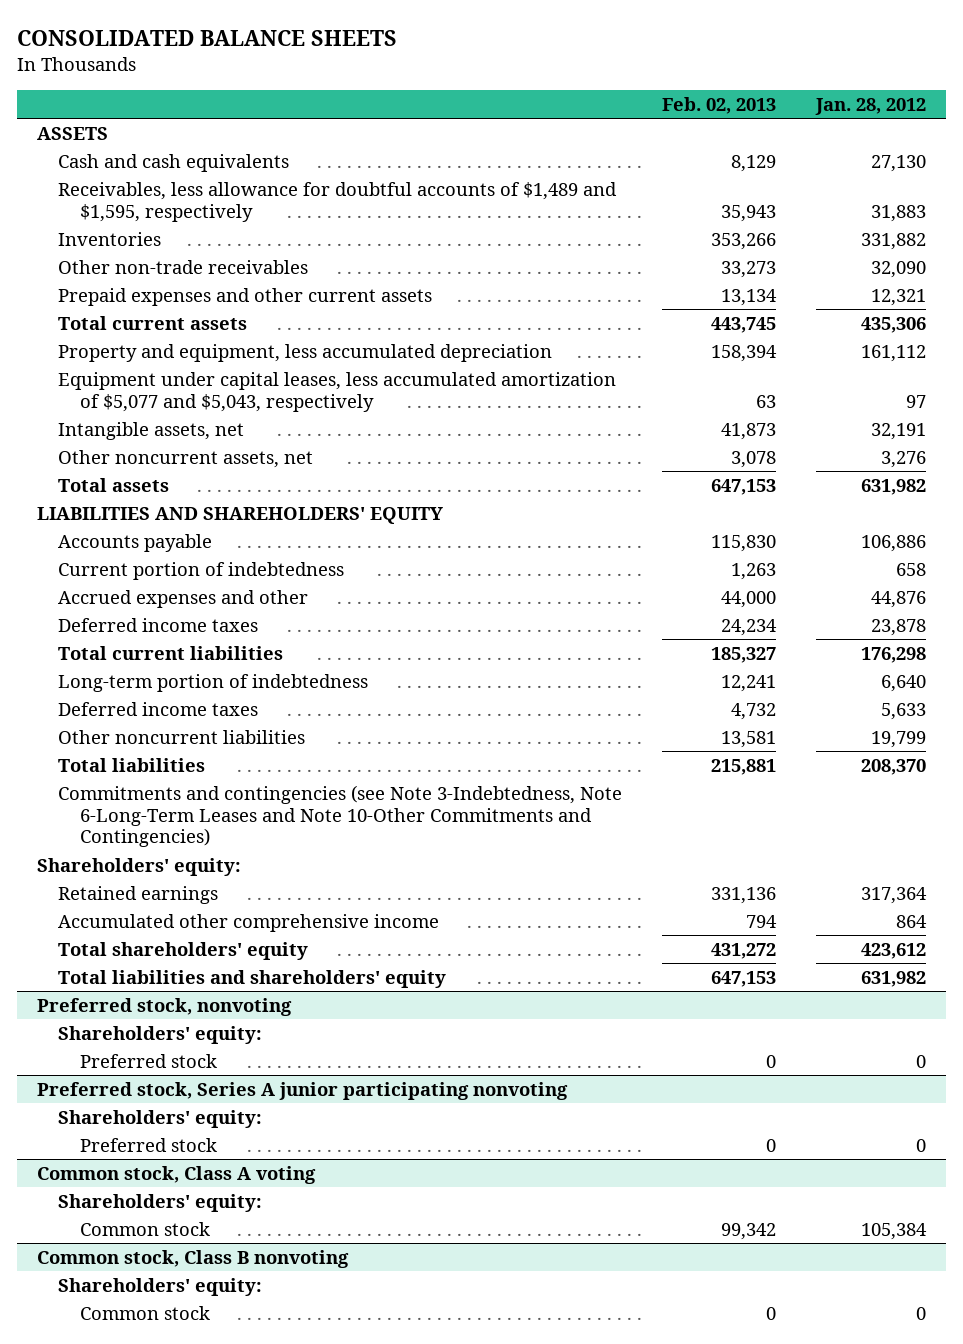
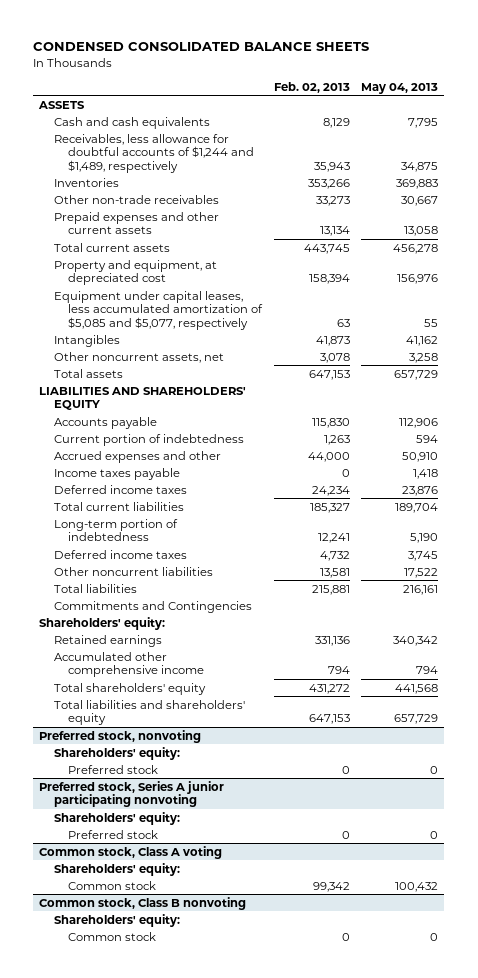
[16,29,397,46] CONSOLIDATED BALANCE SHEETS -> [33,42,370,52] CONDENSED CONSOLIDATED BALANCE SHEETS
[815,97,927,115] Jan. 28, 2012 -> none
none -> [361,82,439,94] May 04, 2013
[58,181,618,222] Receivables, less allowance for doubtful accounts of $1,489 and $1,595, respectively -> [53,133,255,173] Receivables, less allowance for doubtful accounts of $1,244 and $1,489, respectively
[58,343,553,362] Property and equipment, less accumulated depreciation -> [53,259,217,286] Property and equipment, at depreciated cost
[58,371,617,412] Equipment under capital leases, less accumulated amortization of $5,077 and $5,043, respectively -> [53,290,264,330] Equipment under capital leases, less accumulated amortization of $5,085 and $5,077, respectively
[58,421,245,440] Intangible assets, net -> [53,334,120,347] Intangibles
none -> [53,467,180,480] Income taxes payable
[58,784,623,848] Commitments and contingencies (see Note 3-Indebtedness, Note 6-Long-Term Leases and Note 10-Other Commitments and Contingencies) -> [53,600,252,613] Commitments and Contingencies

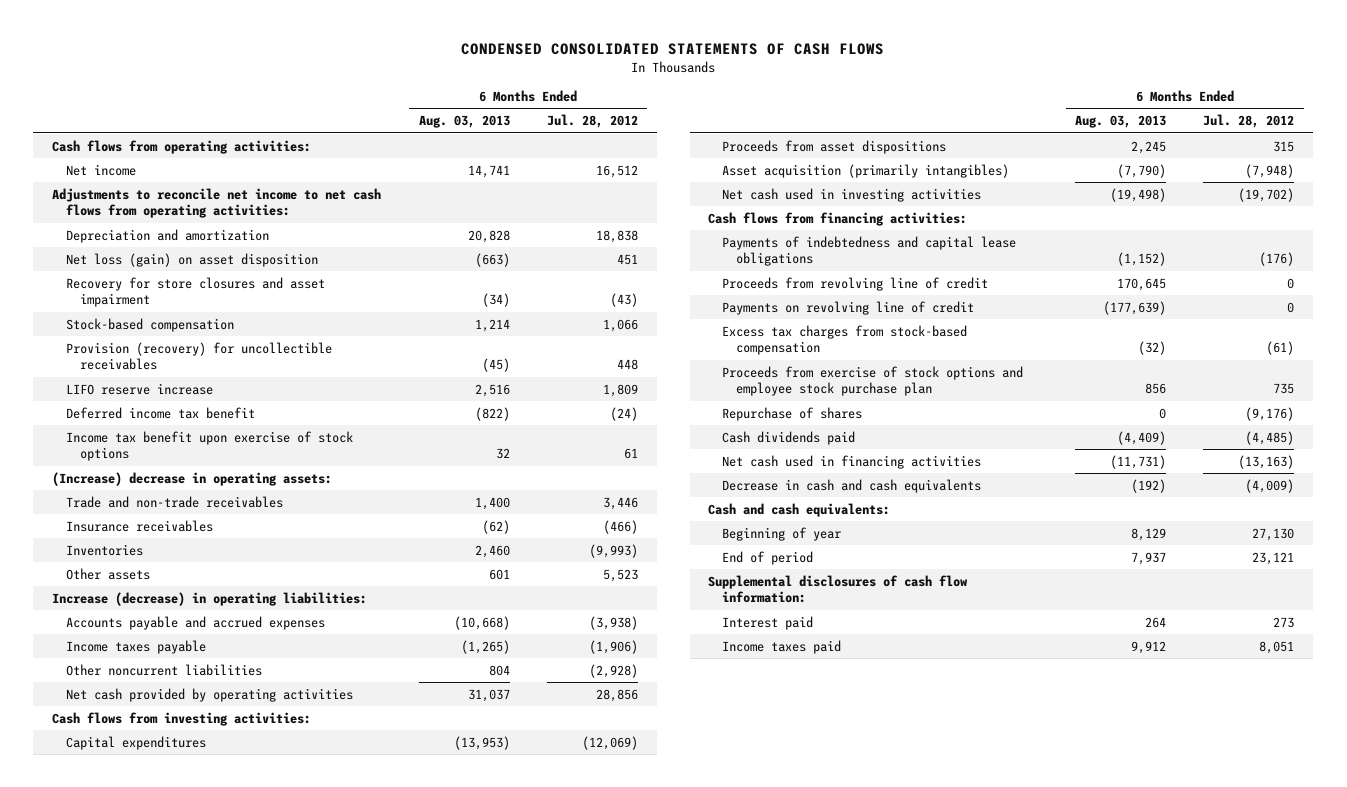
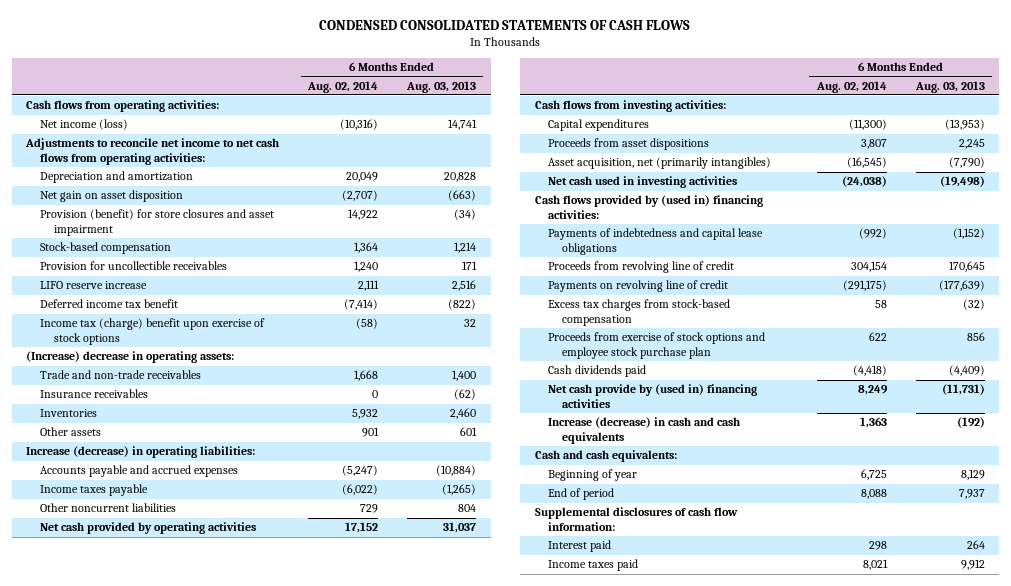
[547,114,639,129] Jul. 28, 2012 -> none
none -> [307,80,379,93] Aug. 02, 2014
[66,163,137,176] Net income -> [40,119,129,131] Net income (loss)
[66,252,319,267] Net loss (gain) on asset disposition -> [40,190,184,203] Net gain on asset disposition
[66,276,326,308] Recovery for store closures and asset impairment -> [40,209,275,236] Provision (benefit) for store closures and asset impairment
[66,341,333,371] Provision (recovery) for uncollectible receivables -> [40,261,228,271] Provision for uncollectible receivables
[481,358,510,373] (45) -> [462,261,478,271] 171
[66,430,354,462] Income tax benefit upon exercise of stock options -> [40,318,266,345] Income tax (charge) benefit upon exercise of stock options
[453,615,510,630] (10,668) -> [436,465,477,477] (10,884)
[722,163,1010,178] Asset acquisition (primarily intangibles) -> [548,157,772,170] Asset acquisition, net (primarily intangibles)
[708,211,968,226] Cash flows from financing activities: -> [534,195,763,219] Cash flows provided by (used in) financing activities:
[722,406,863,421] Repurchase of shares -> none
[722,454,982,469] Net cash used in financing activities -> [548,384,758,408] Net cash provide by (used in) financing activities
[722,478,982,493] Decrease in cash and cash equivalents -> [548,417,741,444] Increase (decrease) in cash and cash equivalents

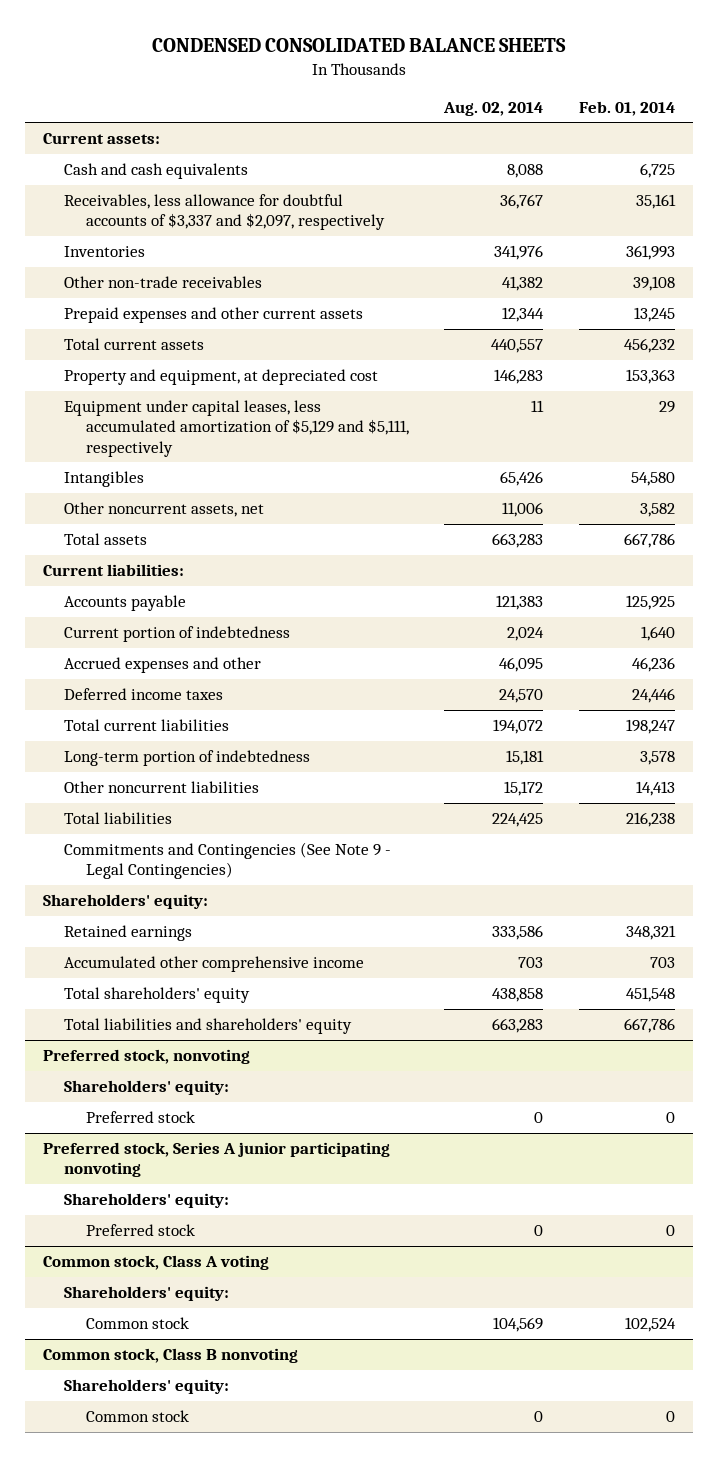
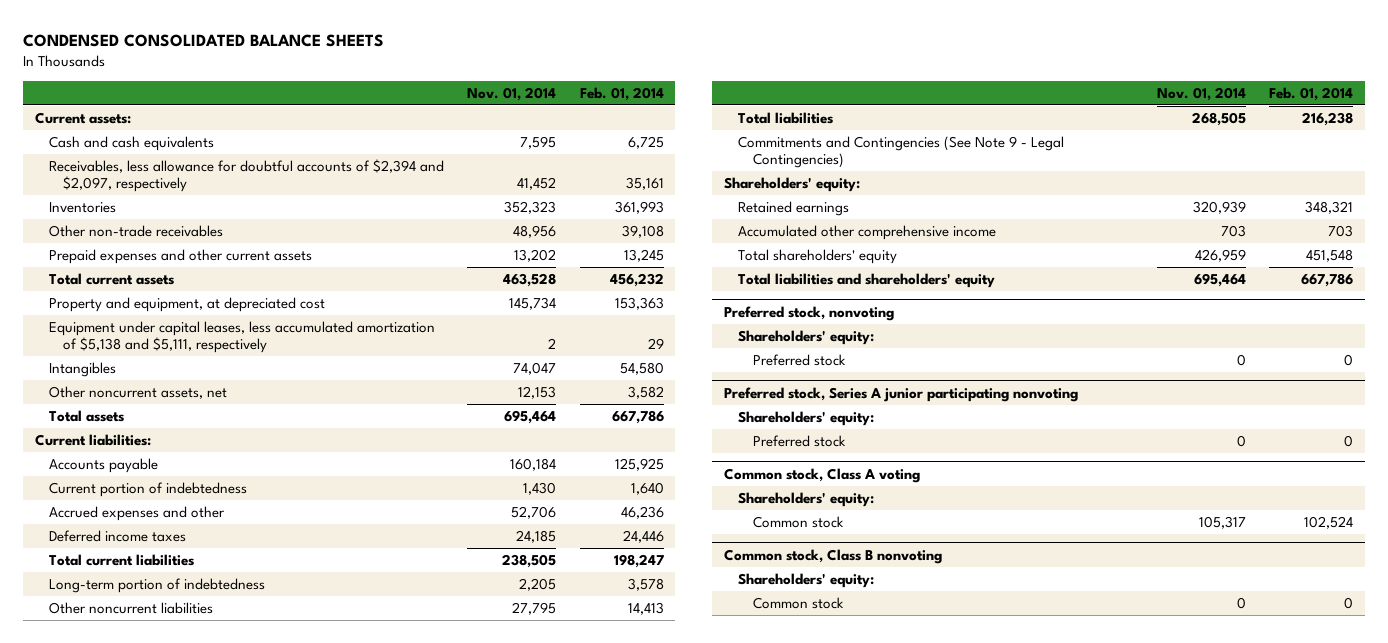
[443,101,544,116] Aug. 02, 2014 -> none
none -> [467,86,557,101] Nov. 01, 2014
[64,194,385,231] Receivables, less allowance for doubtful accounts of $3,337 and $2,097, respectively -> [48,158,444,193] Receivables, less allowance for doubtful accounts of $2,394 and $2,097, respectively
[64,400,409,457] Equipment under capital leases, less accumulated amortization of $5,129 and $5,111, respectively -> [48,320,435,354] Equipment under capital leases, less accumulated amortization of $5,138 and $5,111, respectively

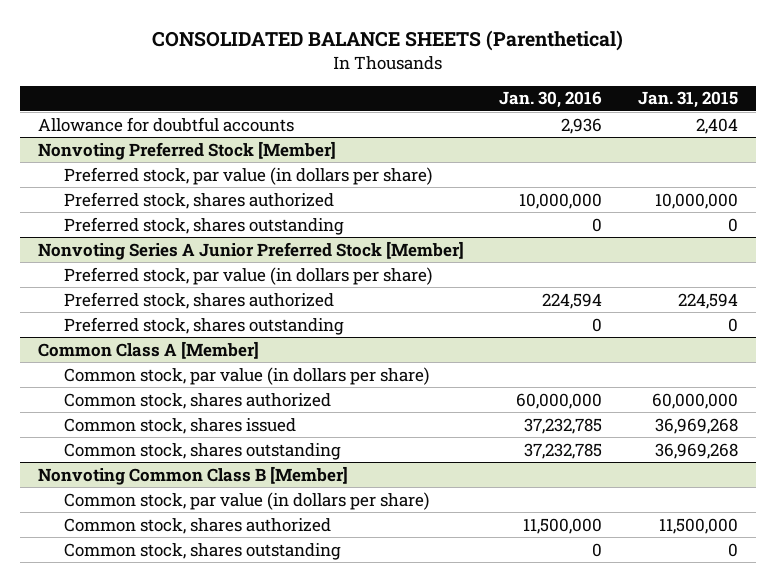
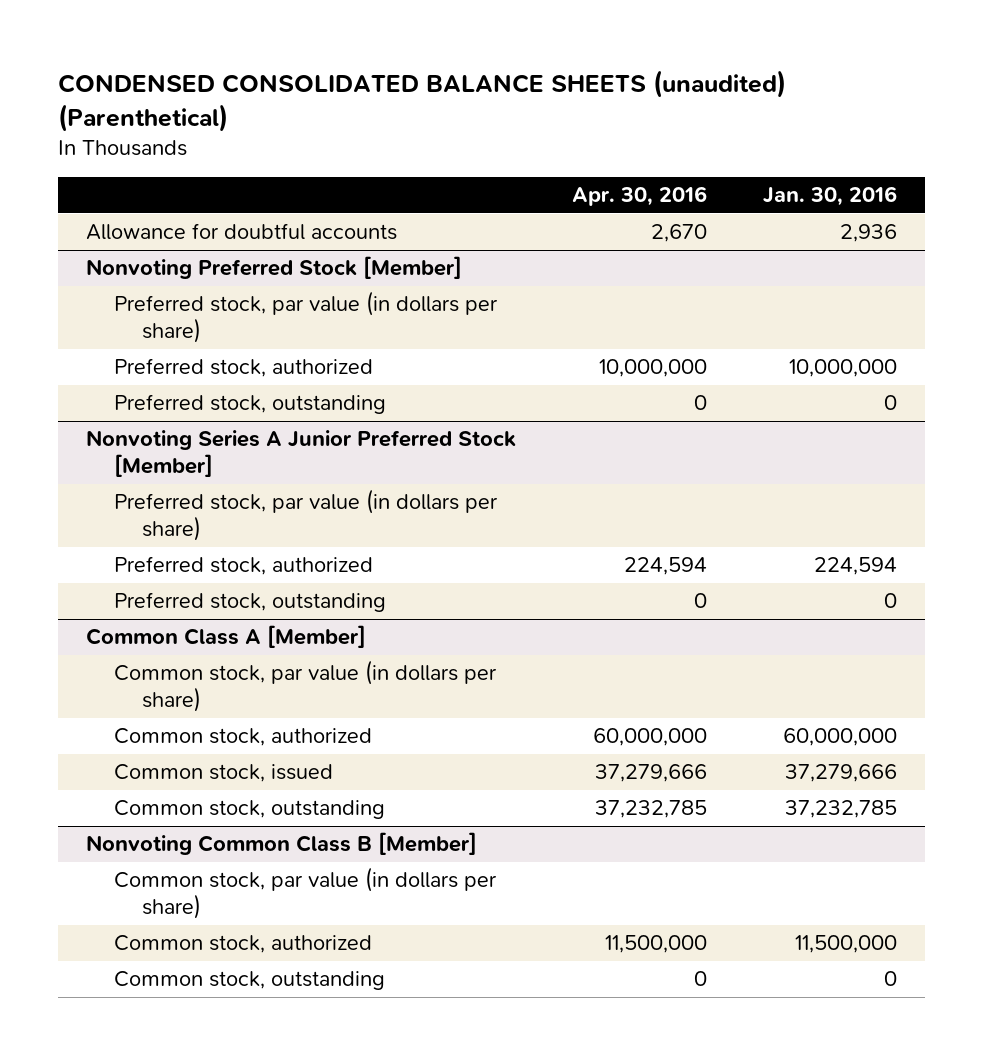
[151,30,623,52] CONSOLIDATED BALANCE SHEETS (Parenthetical) -> [57,69,786,132] CONDENSED CONSOLIDATED BALANCE SHEETS (unaudited) (Parenthetical)
[637,91,738,109] Jan. 31, 2015 -> none
none -> [571,186,707,207] Apr. 30, 2016
[63,191,334,209] Preferred stock, shares authorized -> [113,358,373,378] Preferred stock, authorized
[63,216,344,235] Preferred stock, shares outstanding -> [113,394,386,415] Preferred stock, outstanding
[63,291,334,309] Preferred stock, shares authorized -> [113,556,373,576] Preferred stock, authorized
[63,316,344,335] Preferred stock, shares outstanding -> [113,592,386,613] Preferred stock, outstanding
[63,392,331,409] Common stock, shares authorized -> [113,728,372,747] Common stock, authorized
[63,417,296,434] Common stock, shares issued -> [113,764,333,783] Common stock, issued
[524,417,603,434] 37,232,785 -> [785,764,898,783] 37,279,666
[63,442,341,460] Common stock, shares outstanding -> [113,800,385,820] Common stock, outstanding
[63,517,331,534] Common stock, shares authorized -> [113,935,372,954] Common stock, authorized
[63,542,341,560] Common stock, shares outstanding -> [113,971,385,991] Common stock, outstanding

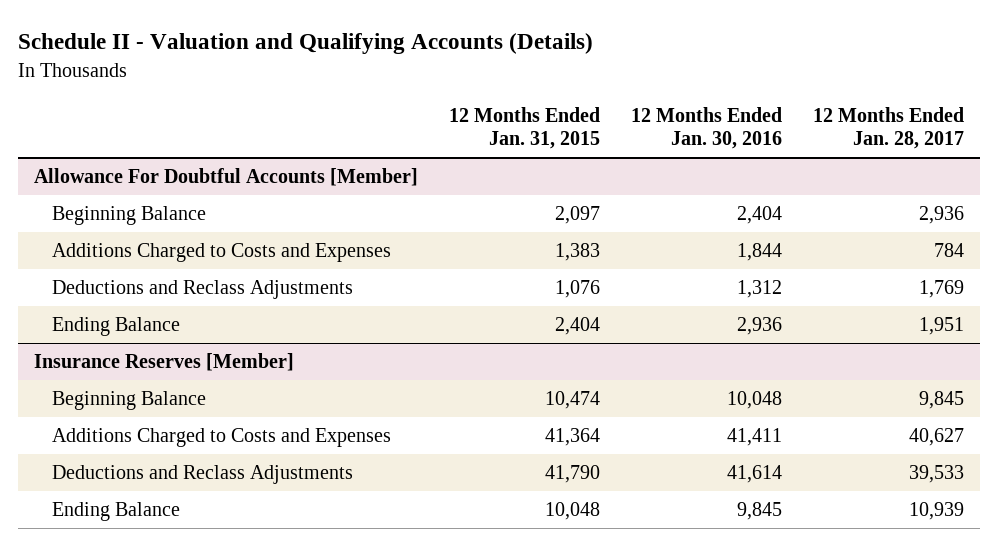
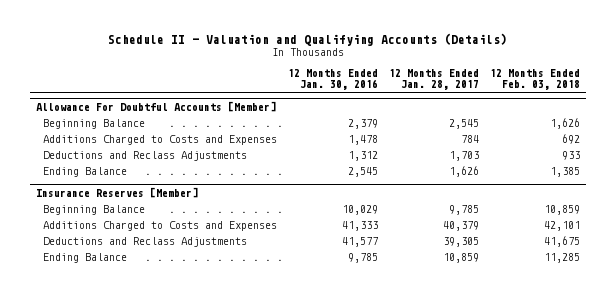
[448,106,600,150] 12 Months Ended Jan. 31, 2015 -> none
none -> [490,69,581,91] 12 Months Ended Feb. 03, 2018
[737,205,783,224] 2,404 -> [348,119,379,130] 2,379
[919,205,965,224] 2,936 -> [449,119,480,130] 2,545
[737,242,783,261] 1,844 -> [348,135,379,146] 1,478
[919,279,965,298] 1,769 -> [449,151,480,162] 1,703
[737,316,783,335] 2,936 -> [348,167,379,178] 2,545
[919,316,965,335] 1,951 -> [449,166,480,178] 1,626
[727,390,783,409] 10,048 -> [342,205,379,216] 10,029
[919,390,965,409] 9,845 -> [449,205,480,216] 9,785
[727,427,783,446] 41,411 -> [342,221,379,232] 41,333
[909,427,965,446] 40,627 -> [443,221,480,232] 40,379
[727,464,783,483] 41,614 -> [342,237,379,248] 41,577
[909,464,965,483] 39,533 -> [443,237,480,248] 39,305
[737,501,783,520] 9,845 -> [348,253,379,264] 9,785
[909,501,965,520] 10,939 -> [443,253,480,264] 10,859

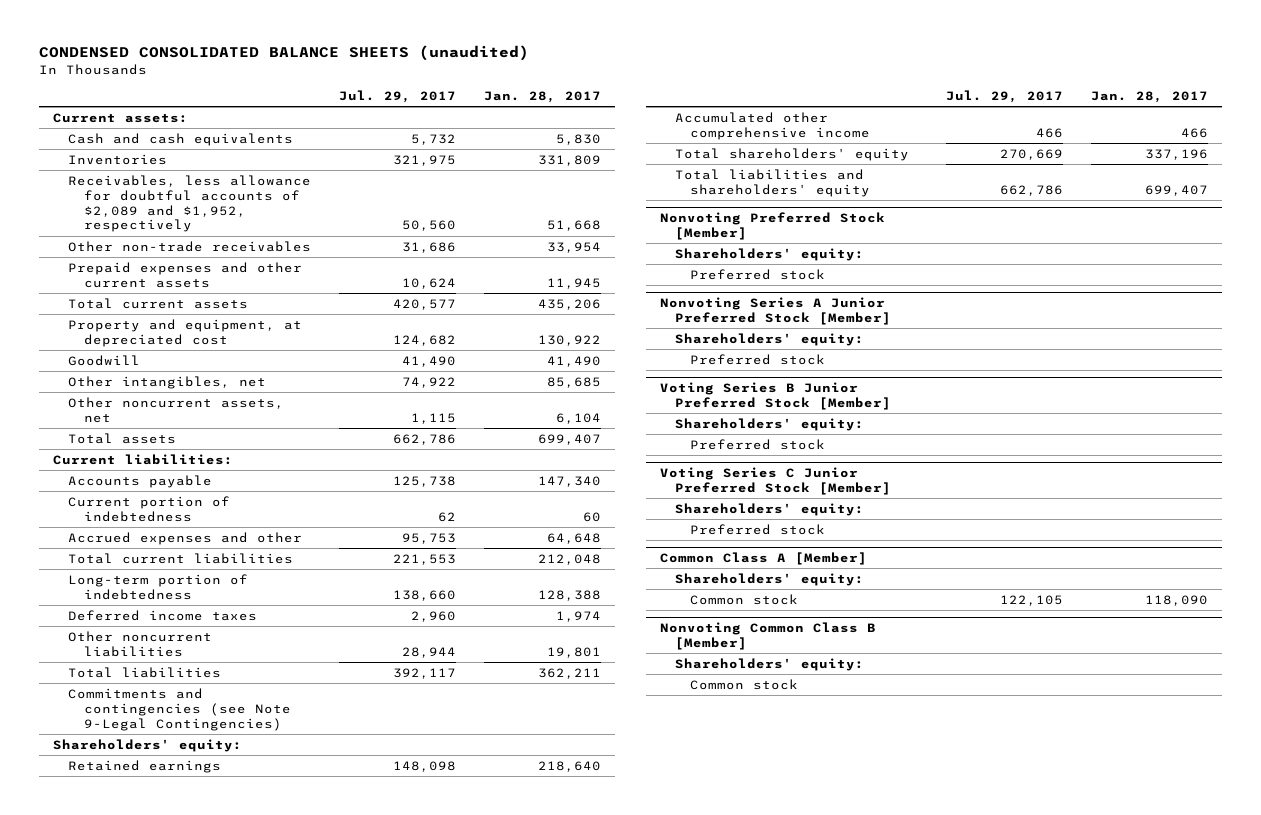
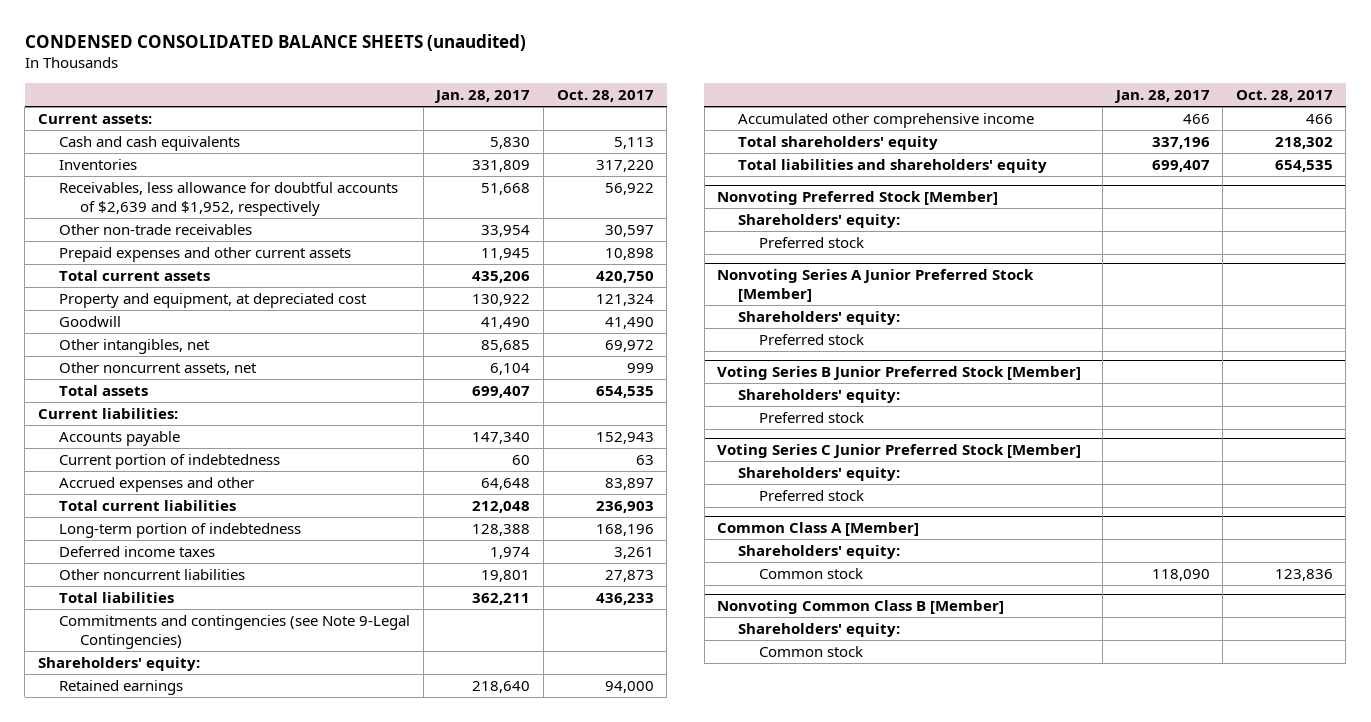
[339,90,457,104] Jul. 29, 2017 -> none
none -> [556,90,654,103] Oct. 28, 2017
[68,174,312,233] Receivables, less allowance for doubtful accounts of $2,089 and $1,952, respectively -> [59,181,399,216] Receivables, less allowance for doubtful accounts of $2,639 and $1,952, respectively

